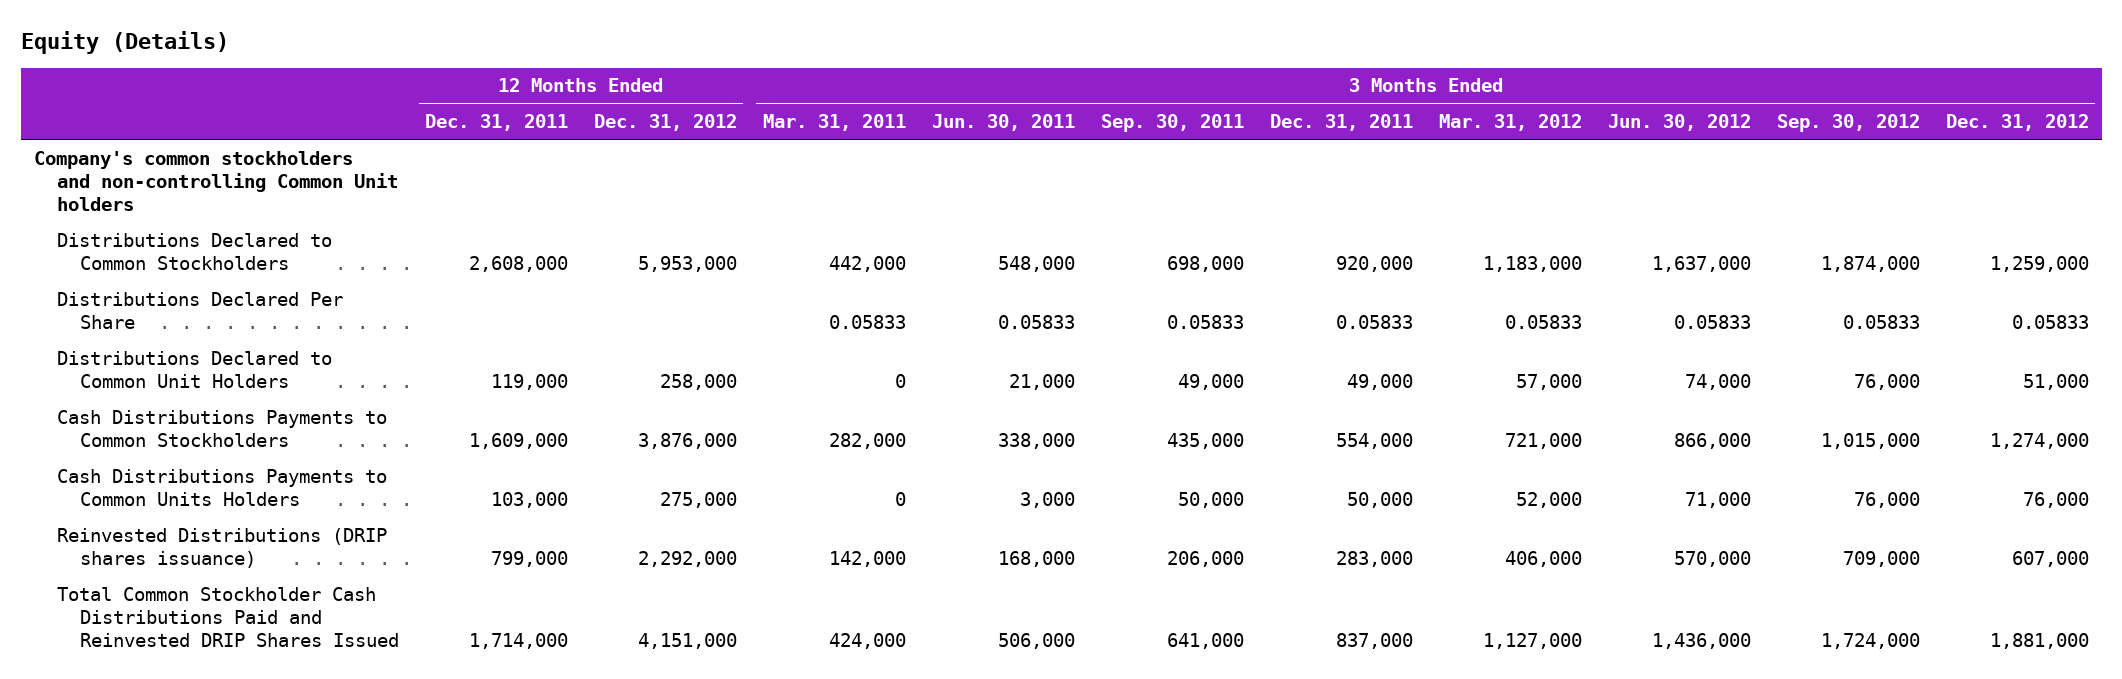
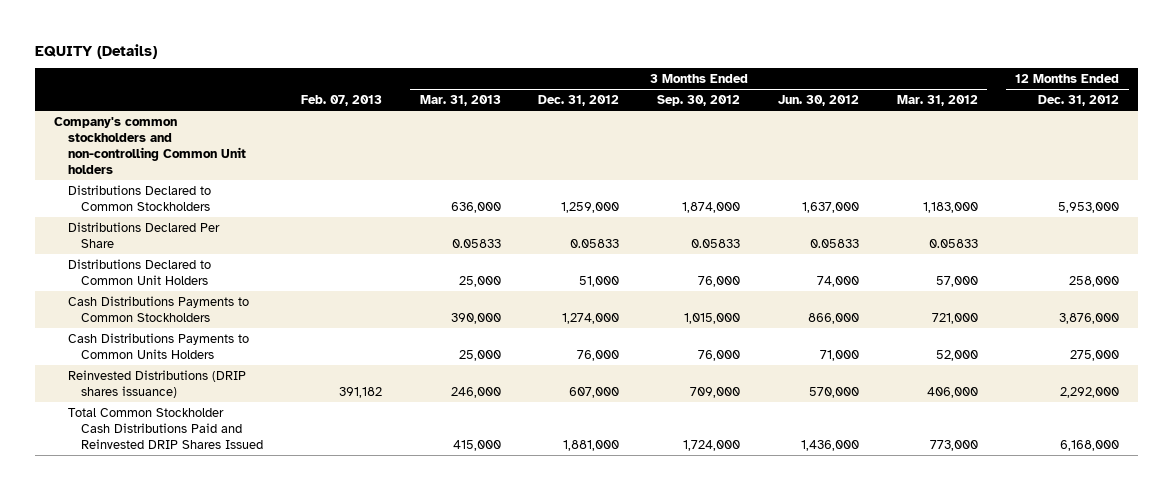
[20,31,229,55] Equity (Details) -> [35,43,158,59] EQUITY (Details)
[425,114,569,132] Dec. 31, 2011 -> none
[762,114,906,132] Mar. 31, 2011 -> none
[931,114,1075,132] Jun. 30, 2011 -> none
[1100,114,1244,133] Sep. 30, 2011 -> none
[1269,114,1413,132] Dec. 31, 2011 -> none
none -> [300,95,382,107] Feb. 07, 2013
none -> [419,95,501,107] Mar. 31, 2013
[638,632,738,649] 4,151,000 -> [1060,439,1120,451] 6,168,000
[1482,632,1582,649] 1,127,000 -> [929,439,978,451] 773,000

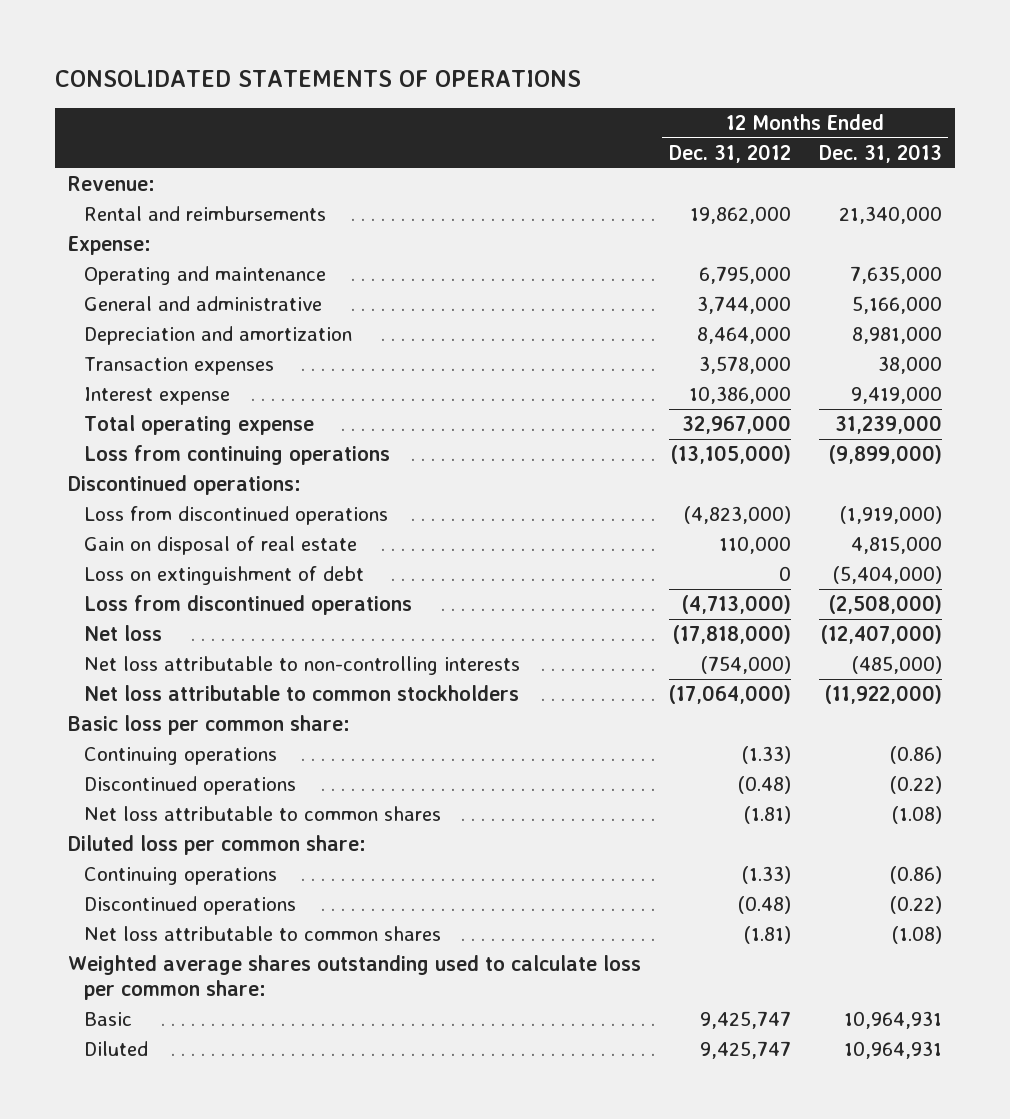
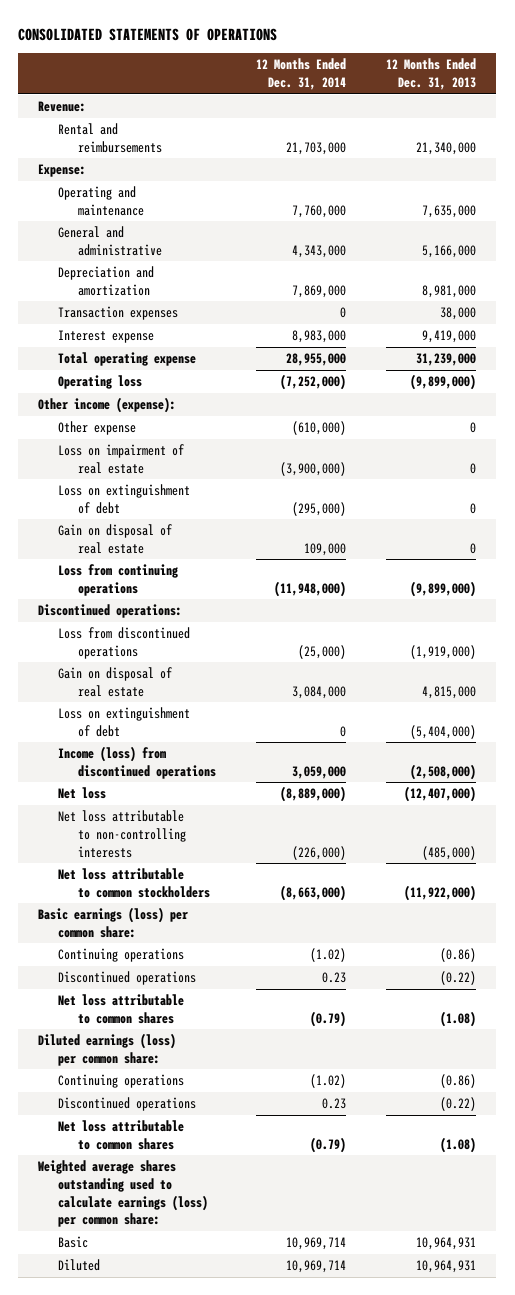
[669,143,792,163] Dec. 31, 2012 -> none
none -> [256,58,347,91] 12 Months Ended Dec. 31, 2014
none -> [58,375,143,390] Operating loss
none -> [38,397,177,414] Other income (expense):
none -> [58,421,137,436] Other expense
none -> [58,444,185,474] Loss on impairment of real estate
none -> [58,484,191,514] Loss on extinguishment of debt
none -> [58,524,173,554] Gain on disposal of real estate
[84,595,413,616] Loss from discontinued operations -> [58,746,216,779] Income (loss) from discontinued operations
[68,715,351,736] Basic loss per common share: -> [38,907,189,938] Basic earnings (loss) per common share:
[68,835,367,856] Diluted loss per common share: -> [38,1033,177,1066] Diluted earnings (loss) per common share:
[68,955,642,1000] Weighted average shares outstanding used to calculate loss per common share: -> [38,1160,209,1228] Weighted average shares outstanding used to calculate earnings (loss) per common share:

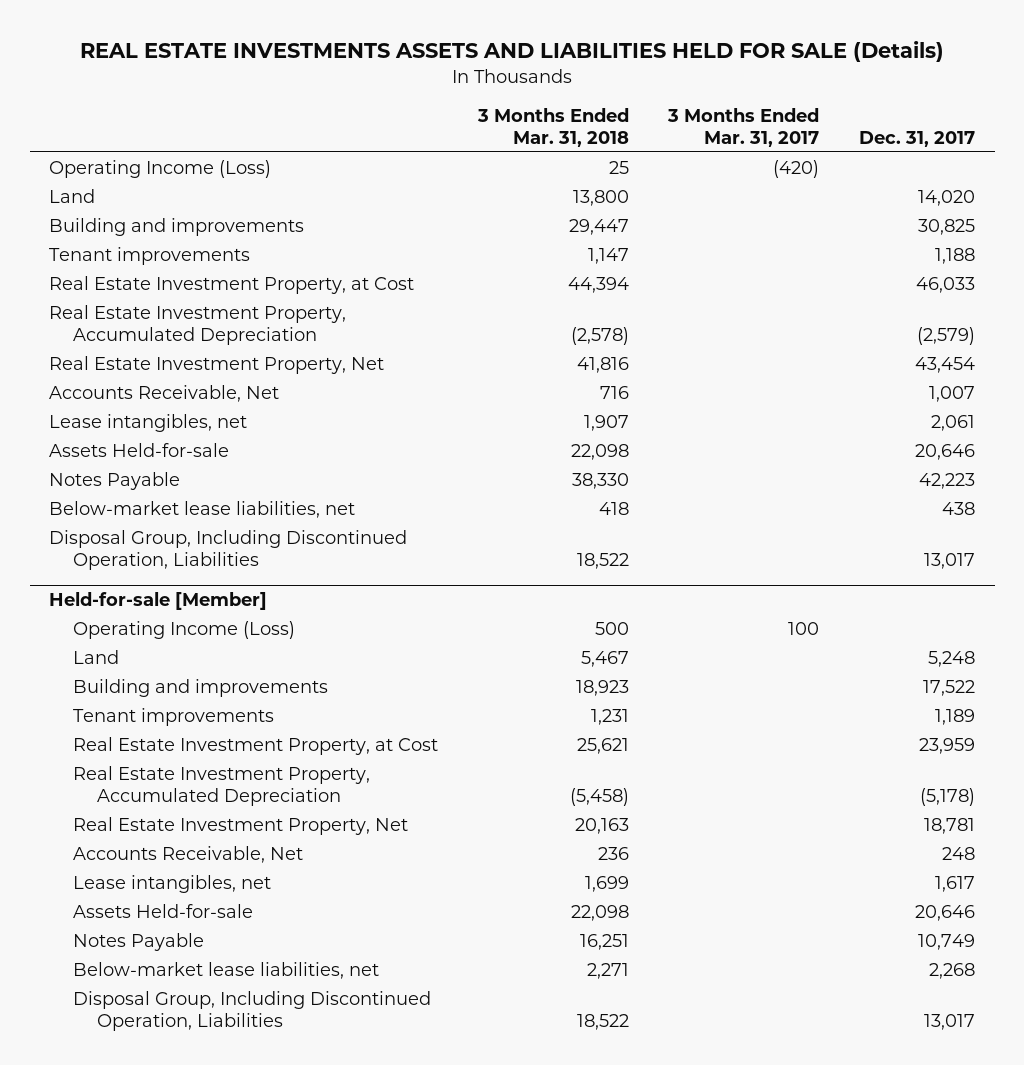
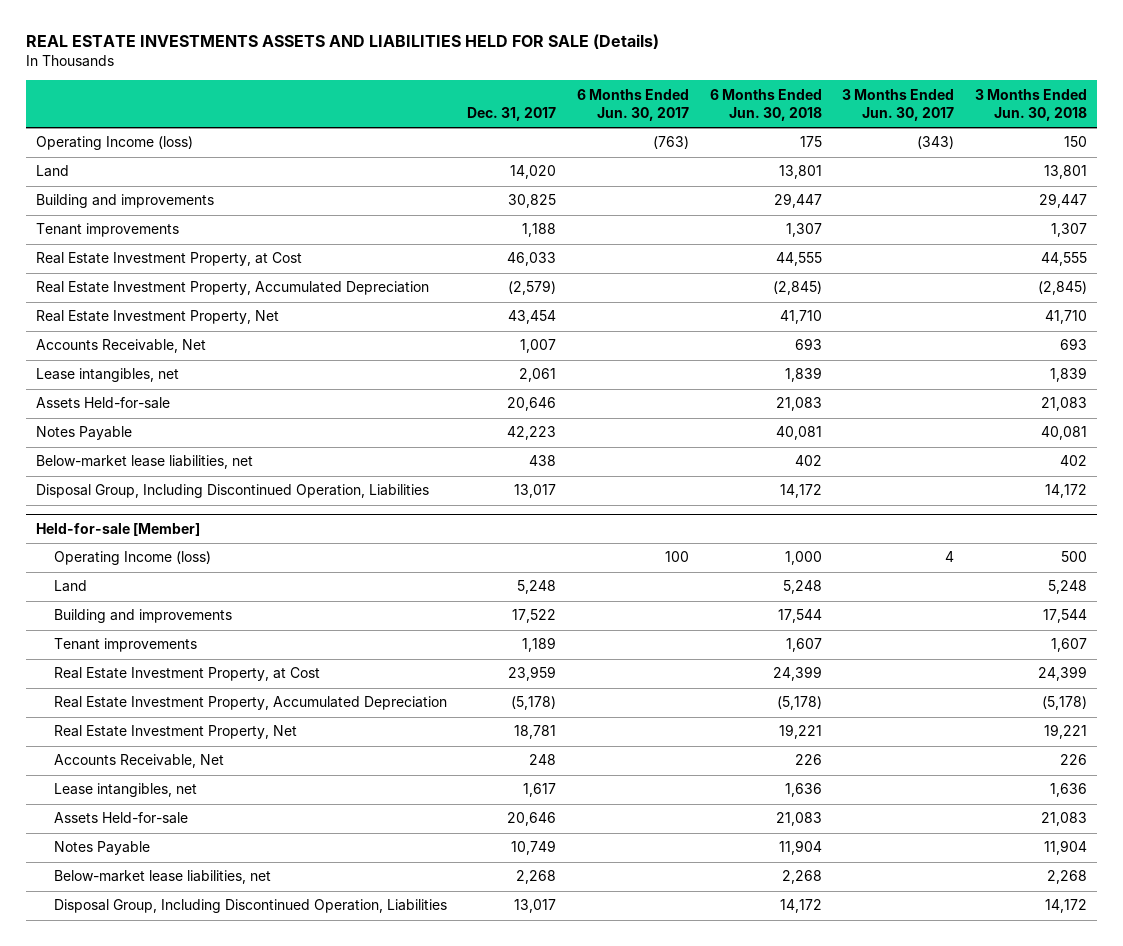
[476,107,629,147] 3 Months Ended Mar. 31, 2018 -> none
[667,107,820,147] 3 Months Ended Mar. 31, 2017 -> none
none -> [577,88,690,121] 6 Months Ended Jun. 30, 2017
none -> [709,88,822,121] 6 Months Ended Jun. 30, 2018
none -> [842,88,955,121] 3 Months Ended Jun. 30, 2017
none -> [975,88,1088,121] 3 Months Ended Jun. 30, 2018
[49,159,272,178] Operating Income (Loss) -> [36,136,194,151] Operating Income (loss)
[73,620,296,639] Operating Income (Loss) -> [53,551,211,566] Operating Income (loss)

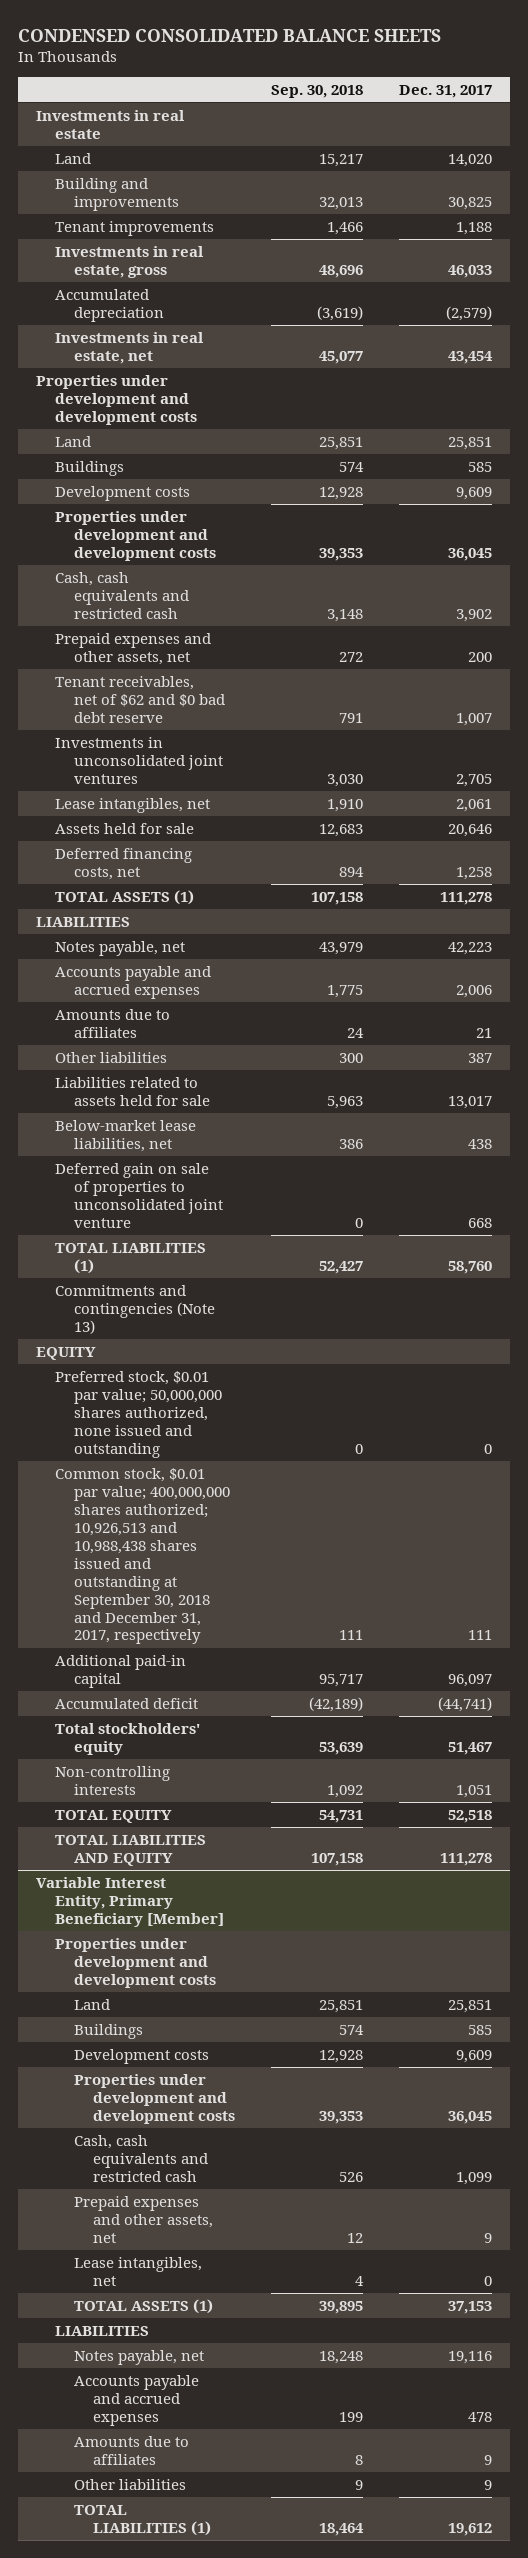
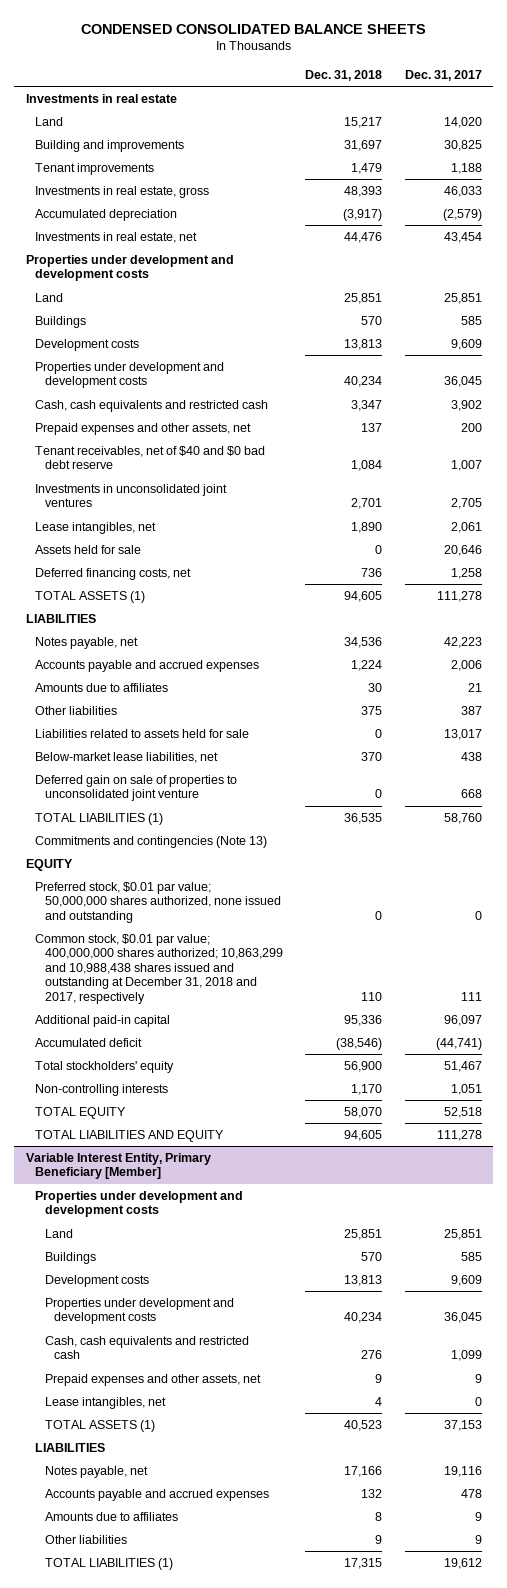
[270,84,363,98] Sep. 30, 2018 -> none
none -> [305,69,383,81] Dec. 31, 2018
[55,675,225,723] Tenant receivables, net of $62 and $0 bad debt reserve -> [35,445,266,470] Tenant receivables, net of $40 and $0 bad debt reserve
[55,1467,230,1645] Common stock, $0.01 par value; 400,000,000 shares authorized; 10,926,513 and 10,988,438 shares issued and outstanding at September 30, 2018 and December 31, 2017, respectively -> [35,933,283,1004] Common stock, $0.01 par value; 400,000,000 shares authorized; 10,863,299 and 10,988,438 shares issued and outstanding at December 31, 2018 and 2017, respectively

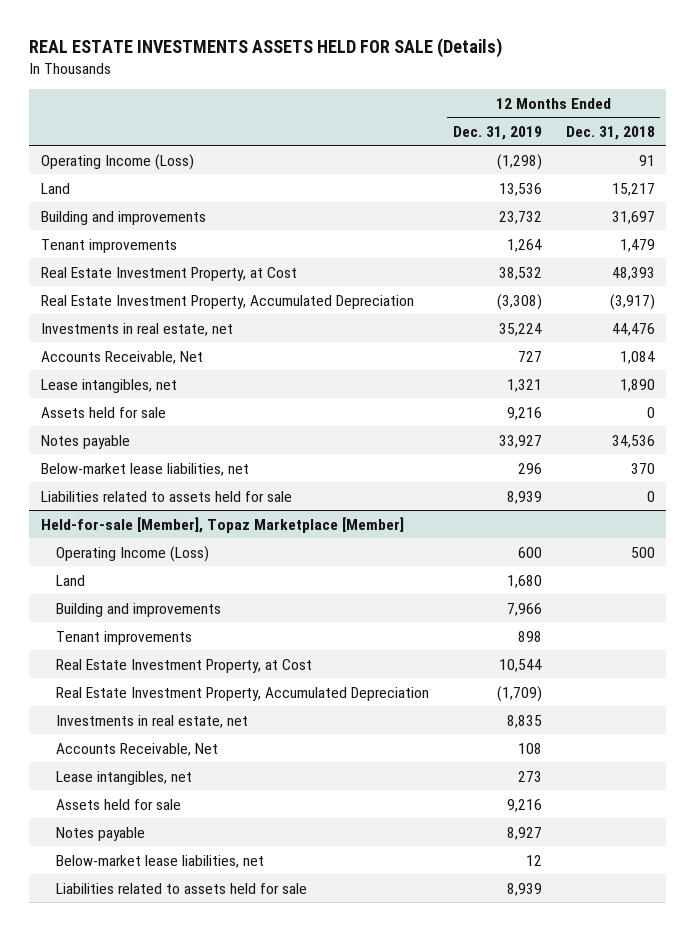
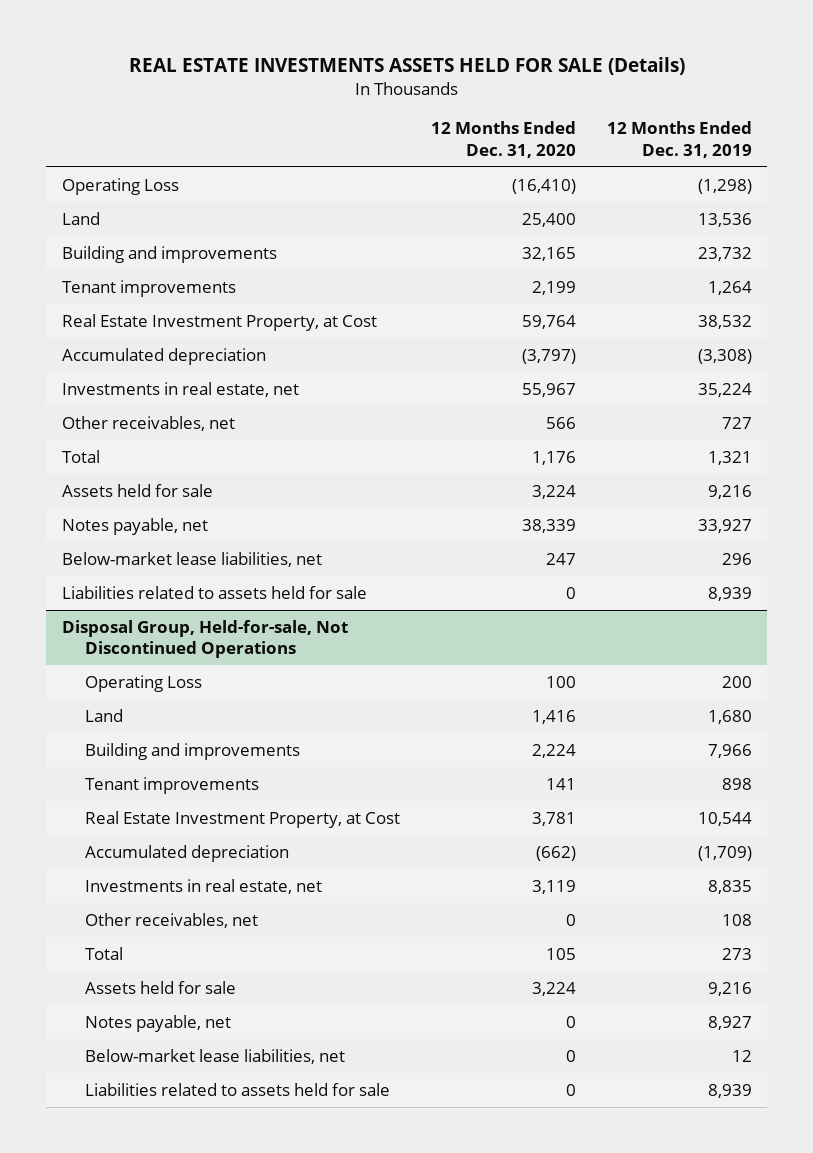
[565,125,655,140] Dec. 31, 2018 -> none
none -> [431,121,577,158] 12 Months Ended Dec. 31, 2020
[40,153,194,170] Operating Income (Loss) -> [61,177,179,195] Operating Loss
[40,294,414,309] Real Estate Investment Property, Accumulated Depreciation -> [61,347,266,365] Accumulated depreciation
[40,350,203,364] Accounts Receivable, Net -> [61,415,235,431] Other receivables, net
[40,378,177,393] Lease intangibles, net -> [61,449,100,463] Total
[40,434,130,449] Notes payable -> [61,517,208,535] Notes payable, net
[40,516,404,533] Held-for-sale [Member], Topaz Marketplace [Member] -> none
none -> [61,619,348,659] Disposal Group, Held-for-sale, Not Discontinued Operations
[55,545,209,562] Operating Income (Loss) -> [85,674,203,692] Operating Loss
[517,546,542,558] 600 -> [721,675,752,688] 200
[55,686,429,701] Real Estate Investment Property, Accumulated Depreciation -> [85,844,290,862] Accumulated depreciation
[55,742,218,756] Accounts Receivable, Net -> [85,912,259,928] Other receivables, net
[55,770,192,785] Lease intangibles, net -> [85,946,124,960] Total
[55,826,145,841] Notes payable -> [85,1014,232,1032] Notes payable, net

